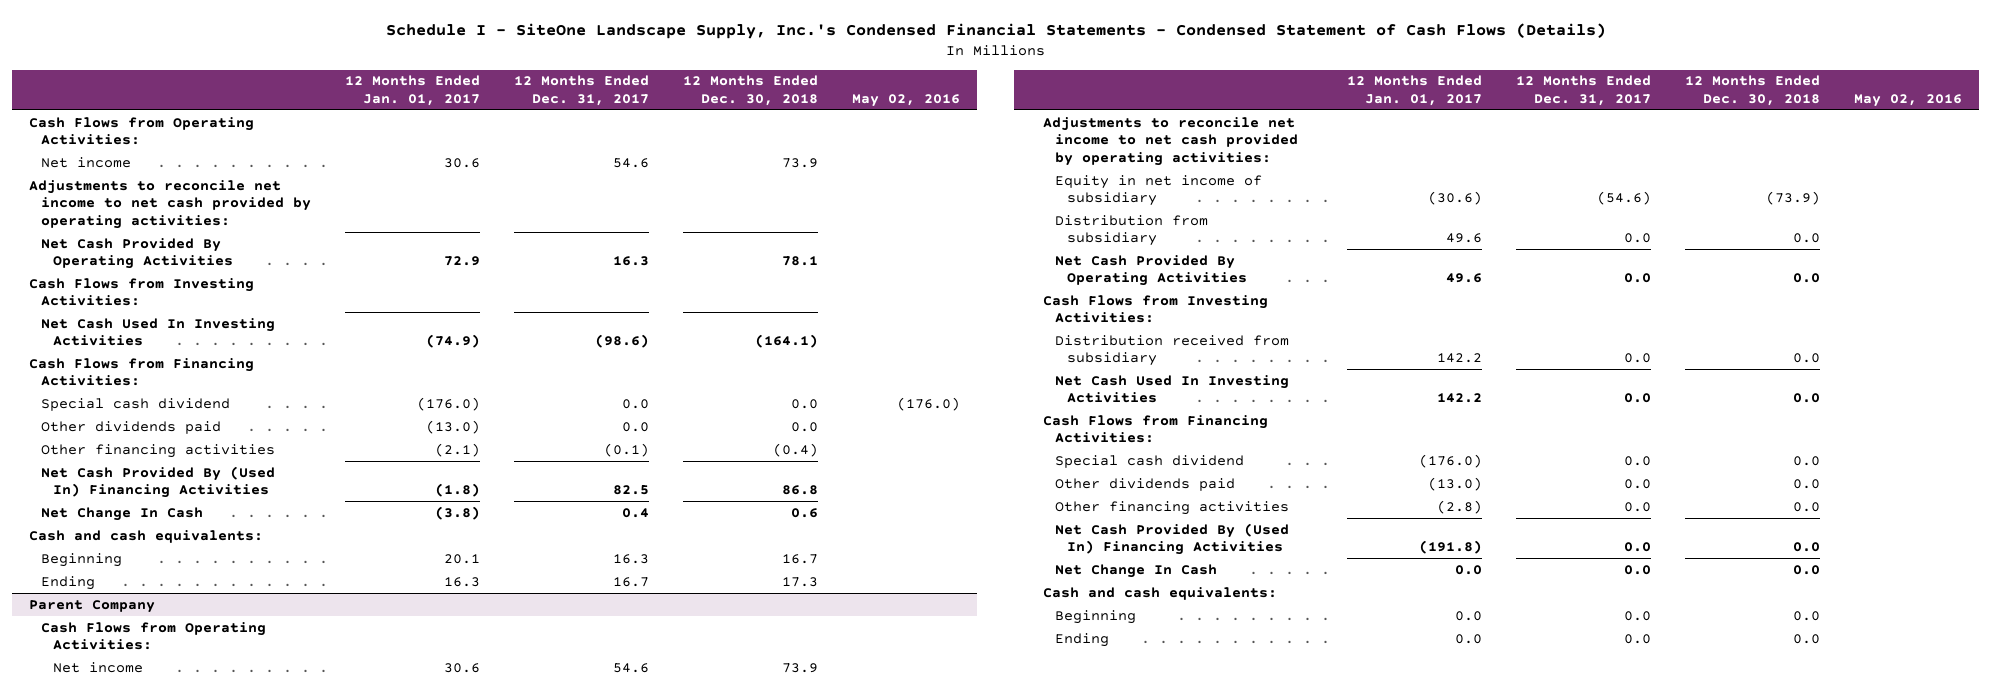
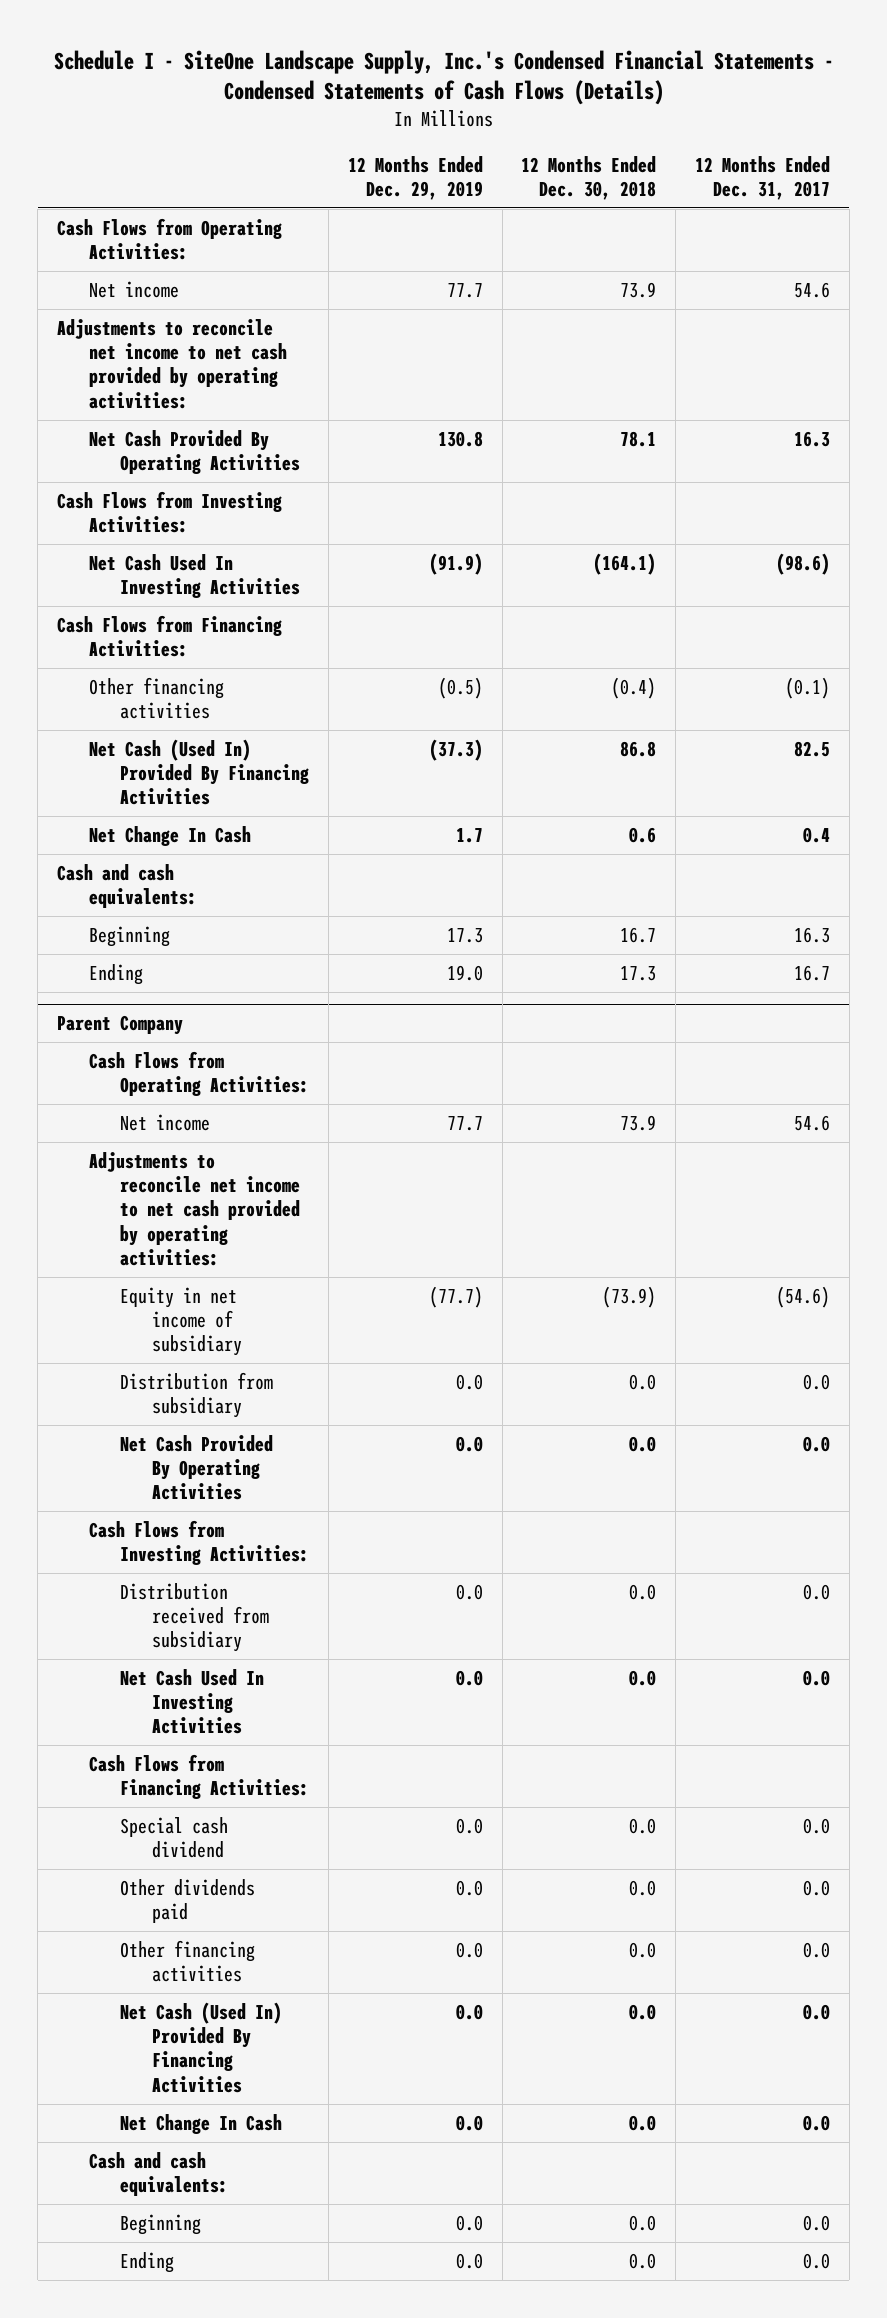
[385,22,1606,39] Schedule I - SiteOne Landscape Supply, Inc.'s Condensed Financial Statements - Condensed Statement of Cash Flows (Details) -> [53,49,834,106] Schedule I - SiteOne Landscape Supply, Inc.'s Condensed Financial Statements - Condensed Statements of Cash Flows (Details)
[344,75,480,106] 12 Months Ended Jan. 01, 2017 -> none
[852,93,961,107] May 02, 2016 -> none
none -> [347,155,483,200] 12 Months Ended Dec. 29, 2019
[40,397,230,411] Special cash dividend -> none
[40,420,221,434] Other dividends paid -> none
[40,465,275,499] Net Cash Provided By (Used In) Financing Activities -> [88,738,310,806] Net Cash (Used In) Provided By Financing Activities
[1054,522,1289,556] Net Cash Provided By (Used In) Financing Activities -> [120,2001,283,2093] Net Cash (Used In) Provided By Financing Activities

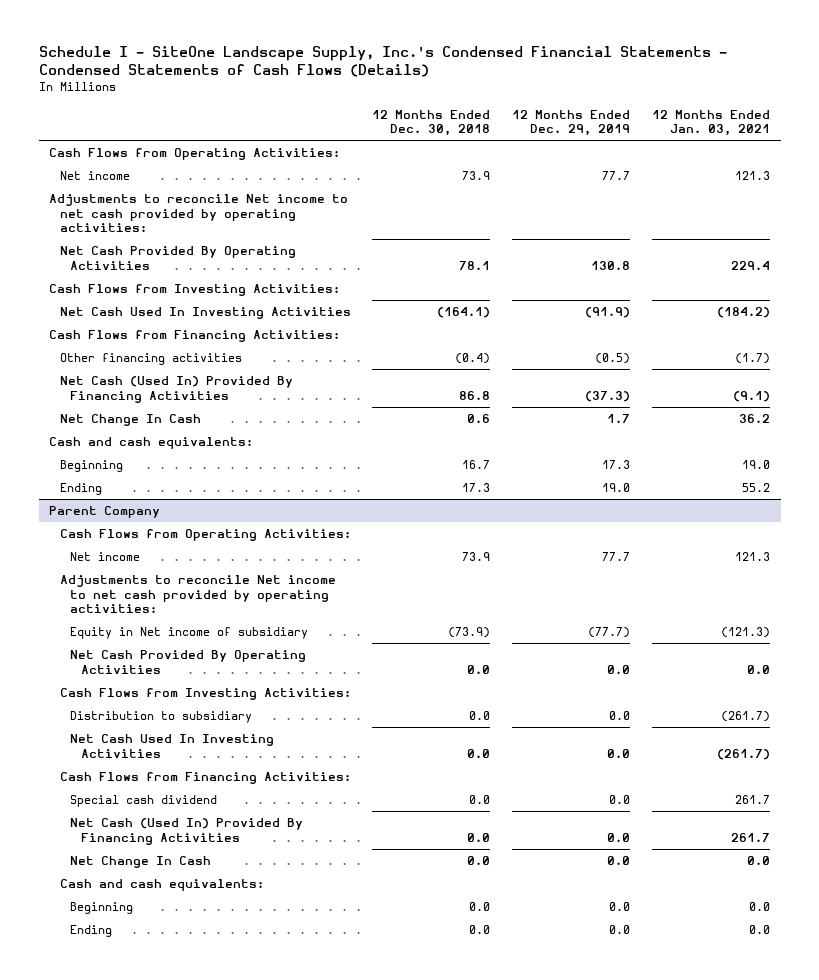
[694,155,830,200] 12 Months Ended Dec. 31, 2017 -> none
none -> [651,109,770,137] 12 Months Ended Jan. 03, 2021
[57,318,287,409] Adjustments to reconcile net income to net cash provided by operating activities: -> [49,194,349,233] Adjustments to reconcile Net income to net cash provided by operating activities:
[120,1371,274,1419] Distribution from subsidiary -> none
[88,1151,301,1266] Adjustments to reconcile net income to net cash provided by operating activities: -> [59,575,336,614] Adjustments to reconcile Net income to net cash provided by operating activities:
[120,1286,242,1357] Equity in net income of subsidiary -> [70,627,309,640] Equity in Net income of subsidiary
[120,1582,269,1653] Distribution received from subsidiary -> [70,711,253,724] Distribution to subsidiary
[120,1878,256,1924] Other dividends paid -> none
[120,1939,256,1983] Other financing activities -> none

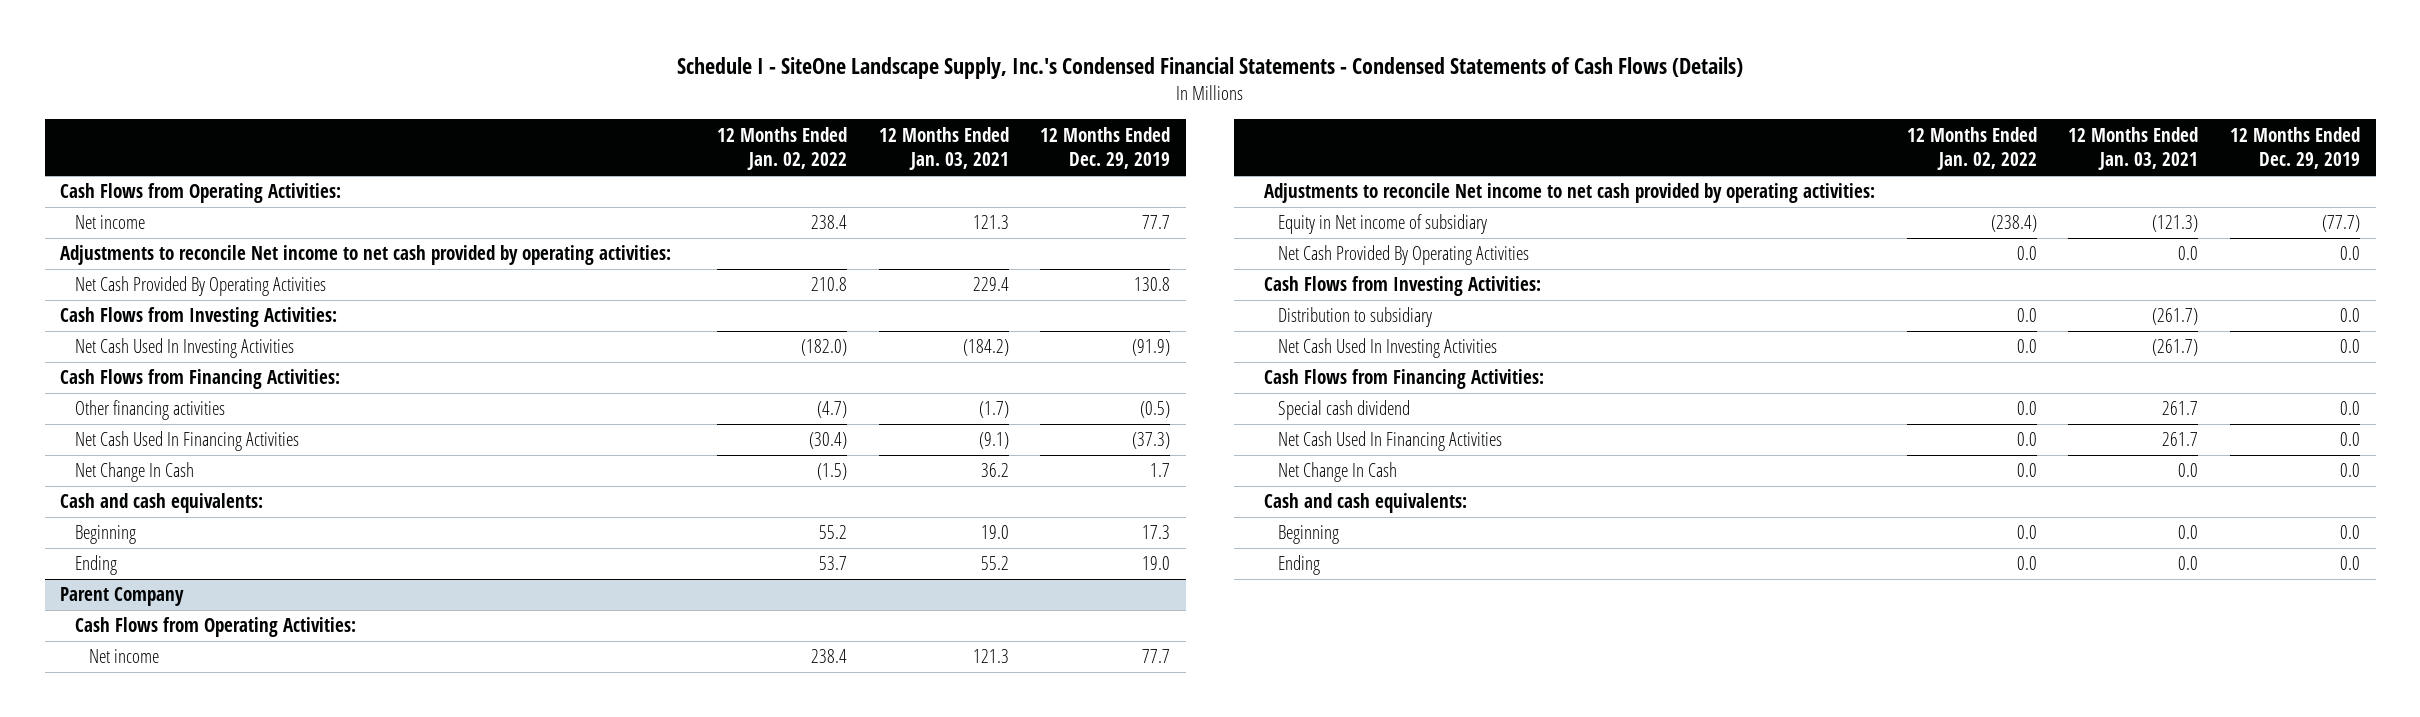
[372,109,491,137] 12 Months Ended Dec. 30, 2018 -> none
none -> [717,126,848,171] 12 Months Ended Jan. 02, 2022
[59,376,293,403] Net Cash (Used In) Provided By Financing Activities -> [74,431,299,452] Net Cash Used In Financing Activities
[70,818,304,845] Net Cash (Used In) Provided By Financing Activities -> [1278,431,1503,452] Net Cash Used In Financing Activities

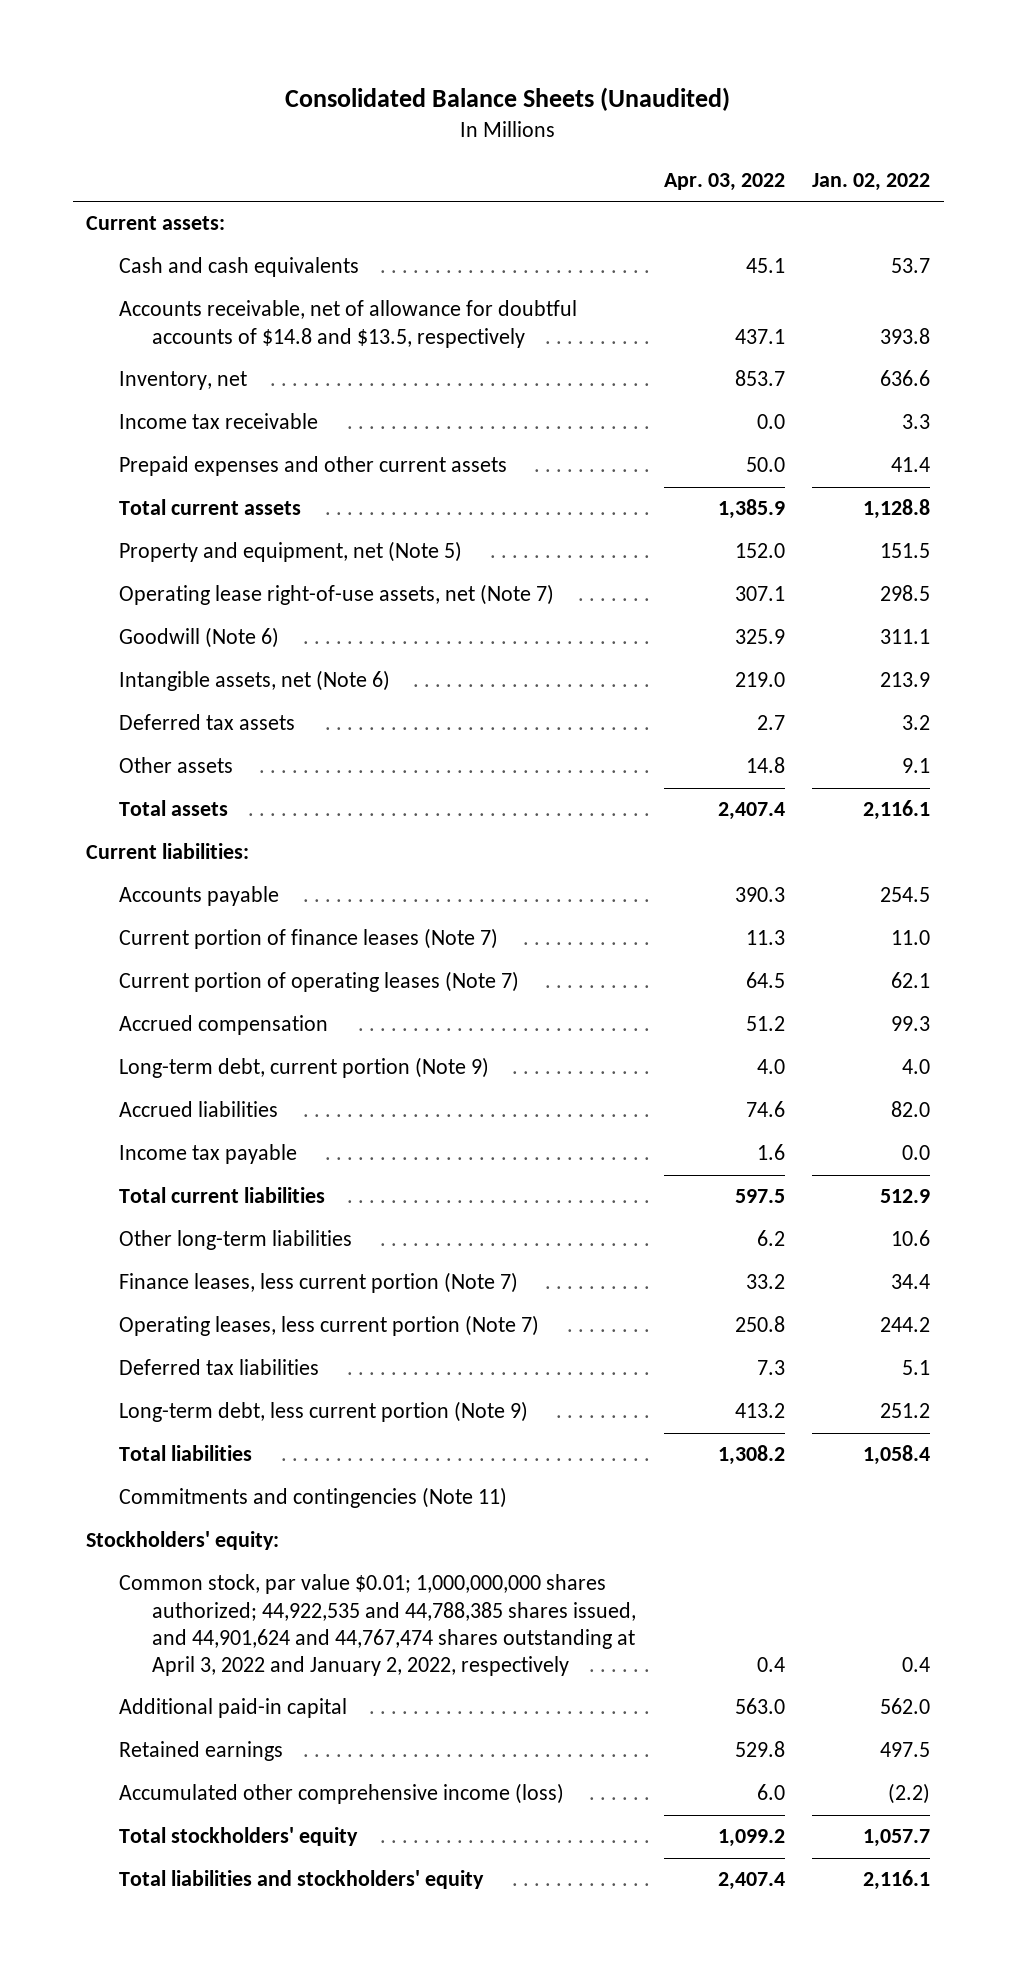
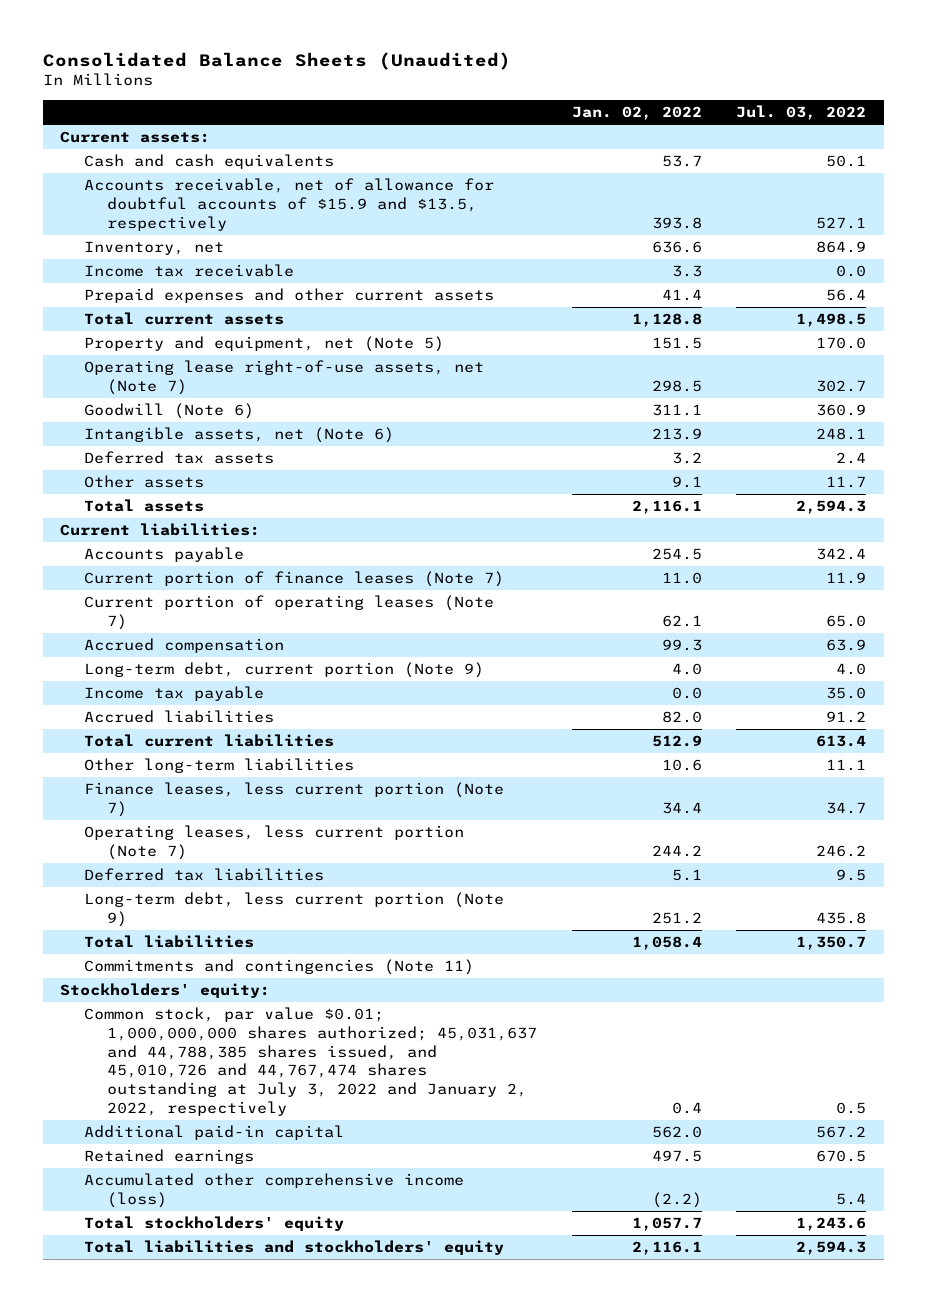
[663,172,785,191] Apr. 03, 2022 -> none
none -> [736,104,867,120] Jul. 03, 2022
[119,300,578,348] Accounts receivable, net of allowance for doubtful accounts of $14.8 and $13.5, respectively -> [83,178,494,231] Accounts receivable, net of allowance for doubtful accounts of $15.9 and $13.5, respectively
[119,1101,279,1118] Accrued liabilities -> [83,710,274,724] Accrued liabilities
[119,1574,637,1676] Common stock, par value $0.01; 1,000,000,000 shares authorized; 44,922,535 and 44,788,385 shares issued, and 44,901,624 and 44,767,474 shares outstanding at April 3, 2022 and January 2, 2022, respectively -> [83,1007,537,1116] Common stock, par value $0.01; 1,000,000,000 shares authorized; 45,031,637 and 44,788,385 shares issued, and 45,010,726 and 44,767,474 shares outstanding at July 3, 2022 and January 2, 2022, respectively

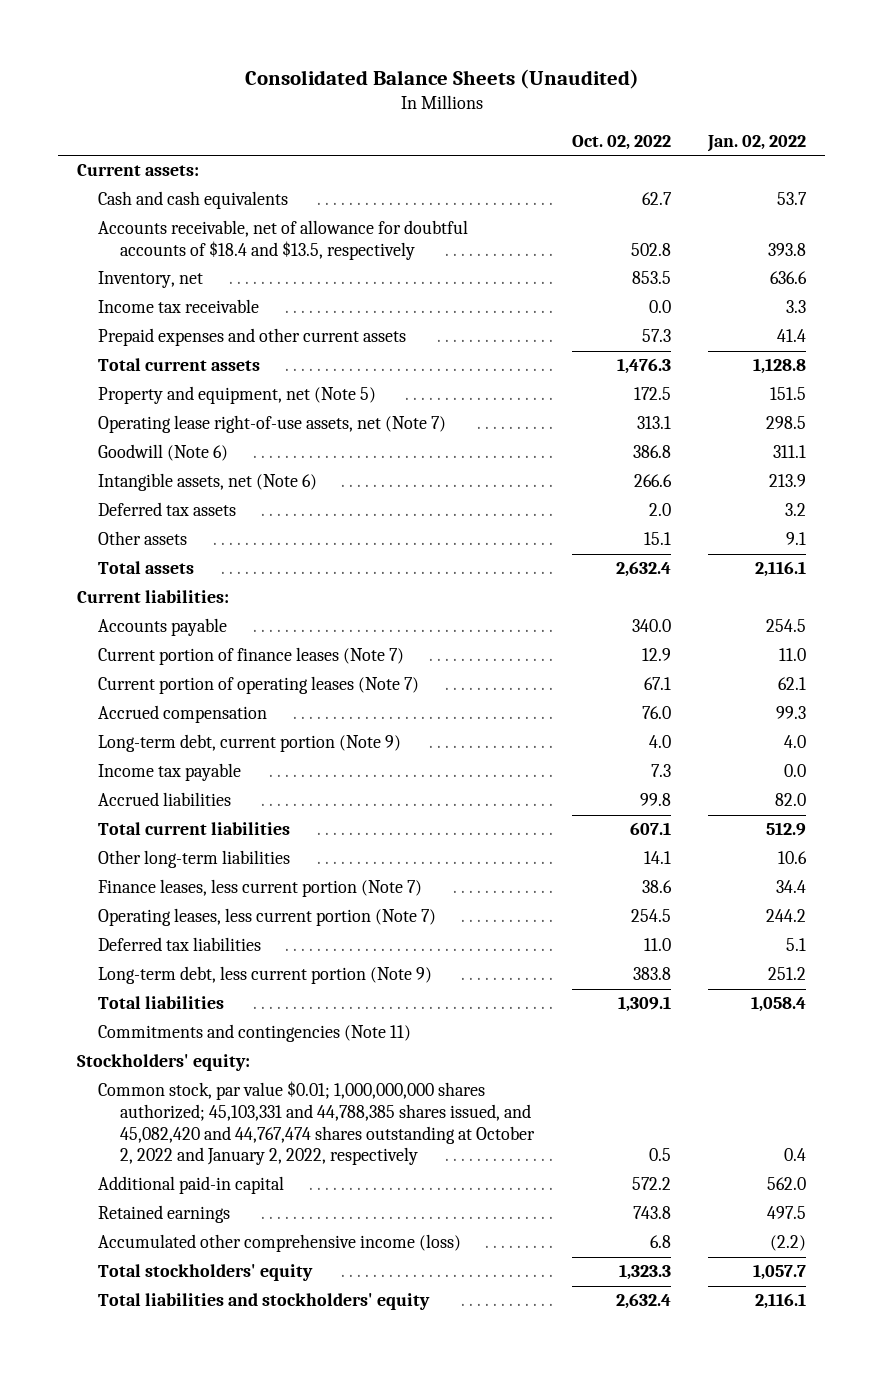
[736,104,867,120] Jul. 03, 2022 -> none
none -> [571,134,671,150] Oct. 02, 2022
[83,178,494,231] Accounts receivable, net of allowance for doubtful accounts of $15.9 and $13.5, respectively -> [98,220,469,261] Accounts receivable, net of allowance for doubtful accounts of $18.4 and $13.5, respectively
[83,1007,537,1116] Common stock, par value $0.01; 1,000,000,000 shares authorized; 45,031,637 and 44,788,385 shares issued, and 45,010,726 and 44,767,474 shares outstanding at July 3, 2022 and January 2, 2022, respectively -> [98,1081,535,1166] Common stock, par value $0.01; 1,000,000,000 shares authorized; 45,103,331 and 44,788,385 shares issued, and 45,082,420 and 44,767,474 shares outstanding at October 2, 2022 and January 2, 2022, respectively

